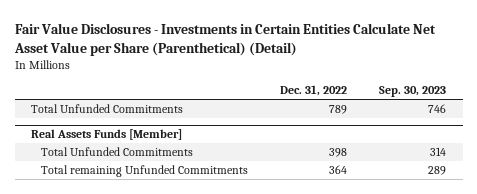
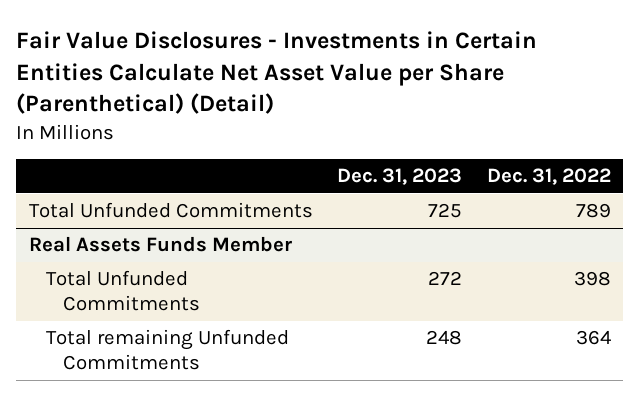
[379,86,447,98] Sep. 30, 2023 -> none
none -> [337,168,463,186] Dec. 31, 2023
[30,129,182,141] Real Assets Funds [Member] -> [28,236,292,253] Real Assets Funds Member

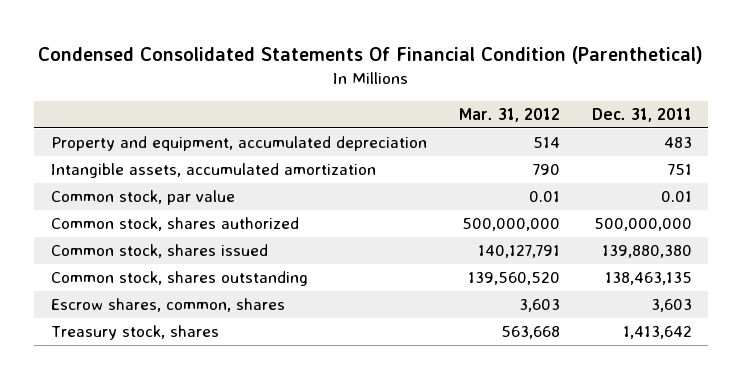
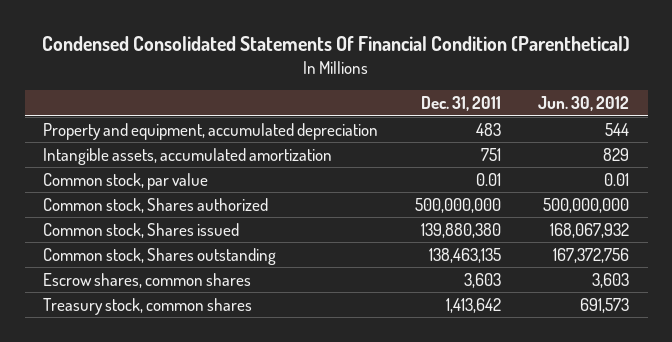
[458,108,560,123] Mar. 31, 2012 -> none
none -> [538,96,630,112] Jun. 30, 2012
[50,217,299,232] Common stock, shares authorized -> [43,197,269,213] Common stock, Shares authorized
[50,244,268,259] Common stock, shares issued -> [43,222,240,238] Common stock, Shares issued
[50,271,308,287] Common stock, shares outstanding -> [43,247,277,265] Common stock, Shares outstanding
[50,298,285,313] Escrow shares, common, shares -> [43,272,252,288] Escrow shares, common shares
[50,325,219,341] Treasury stock, shares -> [43,297,253,315] Treasury stock, common shares

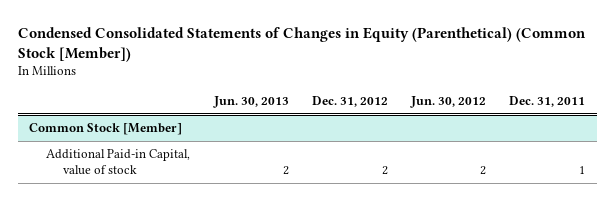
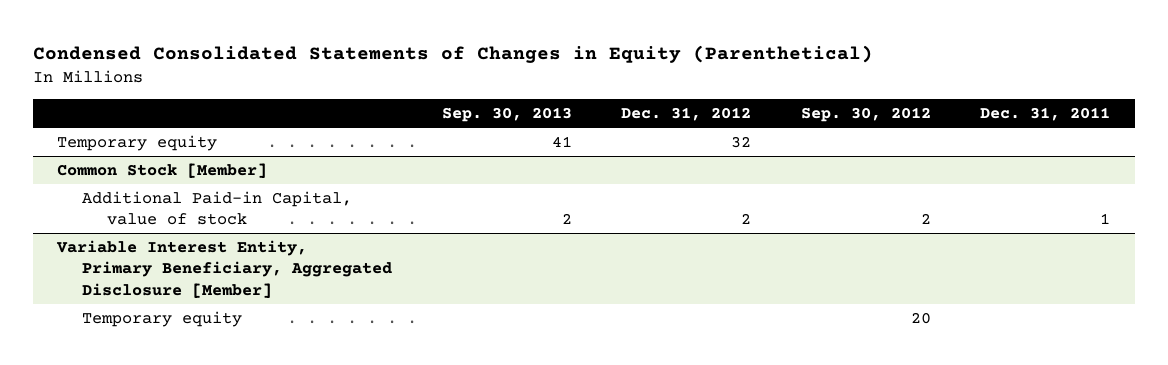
[17,26,586,62] Condensed Consolidated Statements of Changes in Equity (Parenthetical) (Common Stock [Member]) -> [32,45,873,64] Condensed Consolidated Statements of Changes in Equity (Parenthetical)
[212,96,289,109] Jun. 30, 2013 -> none
[410,96,487,109] Jun. 30, 2012 -> none
none -> [441,107,572,123] Sep. 30, 2013
none -> [800,107,931,123] Sep. 30, 2012
none -> [57,134,218,151] Temporary equity
none -> [56,239,393,298] Variable Interest Entity, Primary Beneficiary, Aggregated Disclosure [Member]
none -> [82,310,243,327] Temporary equity

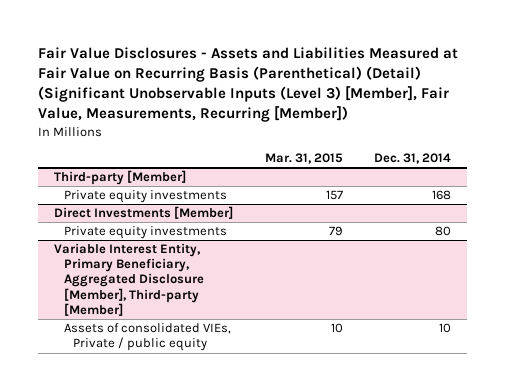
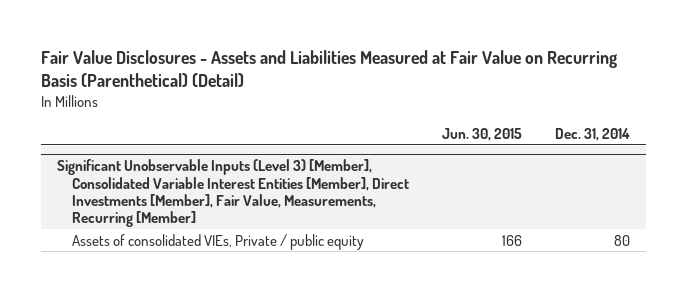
[37,47,458,123] Fair Value Disclosures - Assets and Liabilities Measured at Fair Value on Recurring Basis (Parenthetical) (Detail) (Significant Unobservable Inputs (Level 3) [Member], Fair Value, Measurements, Recurring [Member]) -> [40,49,617,88] Fair Value Disclosures - Assets and Liabilities Measured at Fair Value on Recurring Basis (Parenthetical) (Detail)
[264,153,343,165] Mar. 31, 2015 -> none
none -> [442,128,523,142] Jun. 30, 2015
[53,170,186,186] Third-party [Member] -> none
[63,190,227,204] Private equity investments -> none
[53,206,233,220] Direct Investments [Member] -> none
[63,226,227,240] Private equity investments -> none
[53,243,204,316] Variable Interest Entity, Primary Beneficiary, Aggregated Disclosure [Member], Third-party [Member] -> none
none -> [56,159,410,228] Significant Unobservable Inputs (Level 3) [Member], Consolidated Variable Interest Entities [Member], Direct Investments [Member], Fair Value, Measurements, Recurring [Member]
[439,323,452,334] 10 -> [613,234,630,246] 80

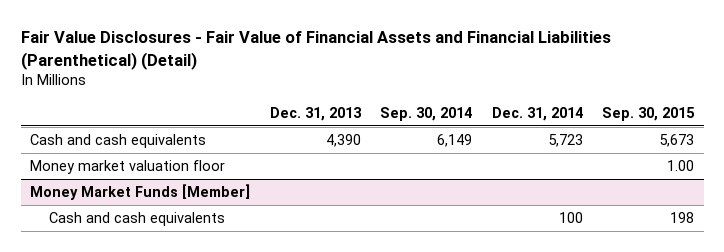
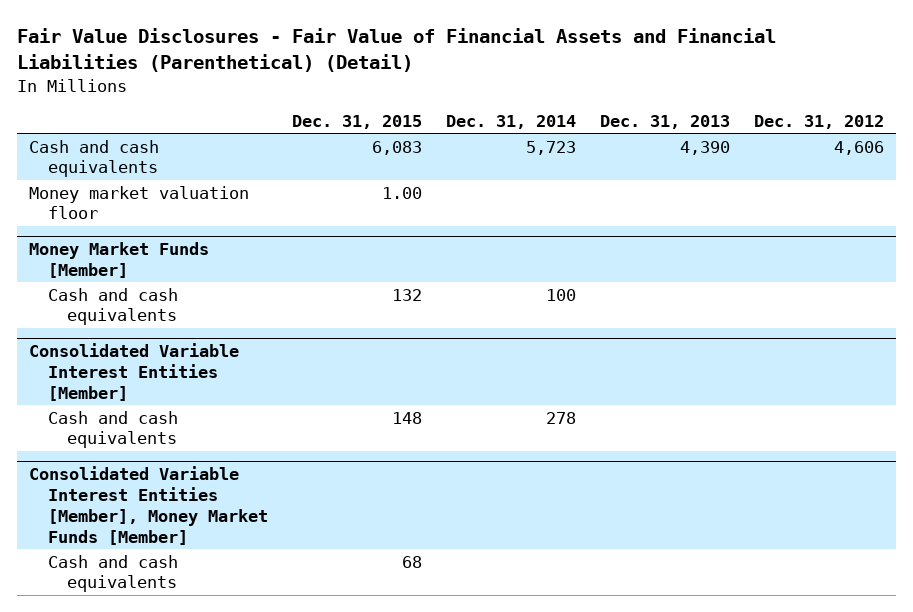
[380,106,473,121] Sep. 30, 2014 -> none
[601,106,695,121] Sep. 30, 2015 -> none
none -> [292,114,423,129] Dec. 31, 2015
none -> [754,114,885,129] Dec. 31, 2012
none -> [29,343,240,401] Consolidated Variable Interest Entities [Member]
none -> [47,410,178,449] Cash and cash equivalents
none -> [29,466,268,545] Consolidated Variable Interest Entities [Member], Money Market Funds [Member]
none -> [47,554,178,593] Cash and cash equivalents

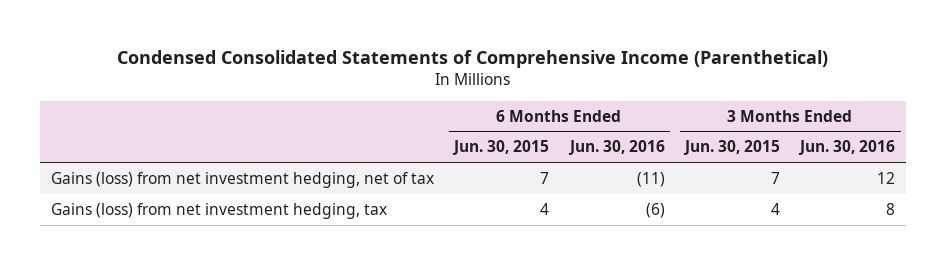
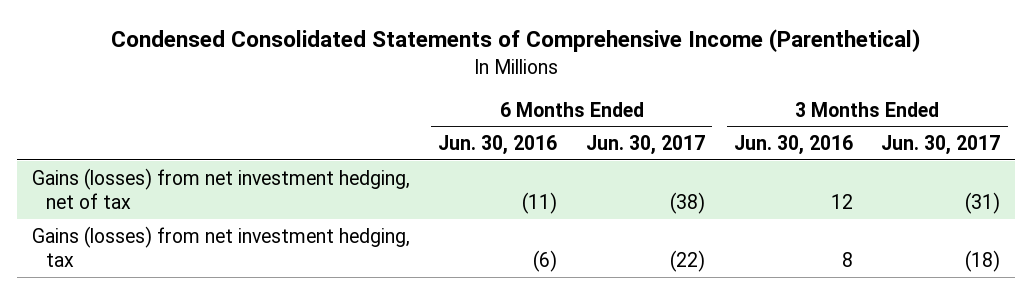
[452,140,550,156] Jun. 30, 2015 -> none
[682,140,780,156] Jun. 30, 2015 -> none
none -> [586,135,706,156] Jun. 30, 2017
none -> [881,135,1001,156] Jun. 30, 2017
[50,171,434,188] Gains (loss) from net investment hedging, net of tax -> [31,167,410,210] Gains (losses) from net investment hedging, net of tax
[50,202,387,219] Gains (loss) from net investment hedging, tax -> [31,225,410,268] Gains (losses) from net investment hedging, tax

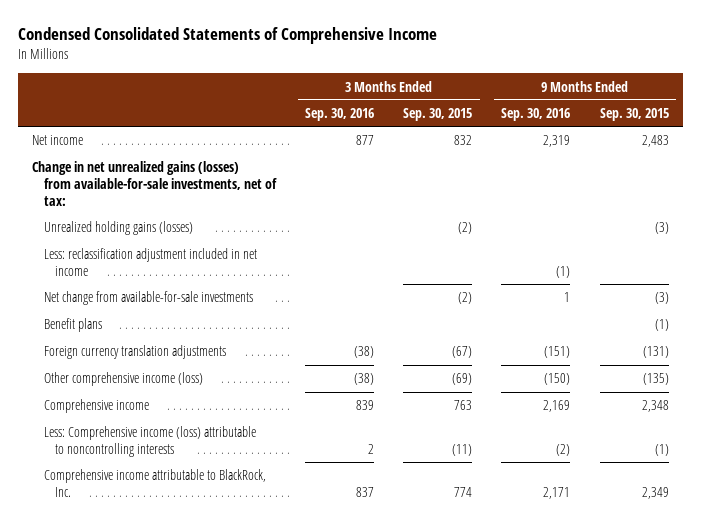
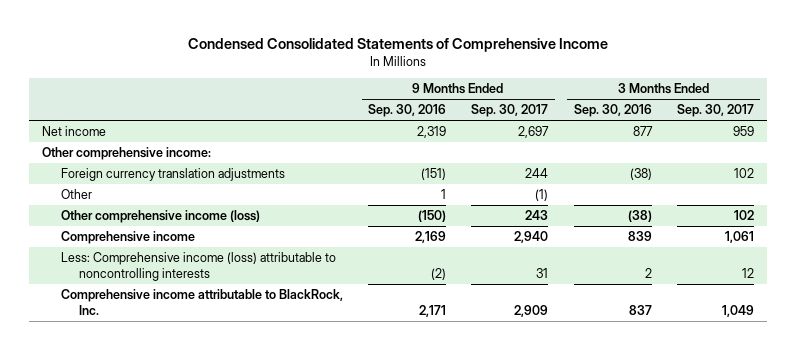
[403,108,473,122] Sep. 30, 2015 -> none
[599,108,669,122] Sep. 30, 2015 -> none
none -> [471,104,549,118] Sep. 30, 2017
none -> [677,104,755,118] Sep. 30, 2017
[32,161,277,207] Change in net unrealized gains (losses) from available-for-sale investments, net of tax: -> none
[43,221,193,236] Unrealized holding gains (losses) -> none
[43,248,257,277] Less: reclassification adjustment included in net income -> none
[43,291,253,306] Net change from available-for-sale investments -> none
[43,318,102,333] Benefit plans -> none
none -> [42,147,212,161] Other comprehensive income:
none -> [60,189,92,200] Other

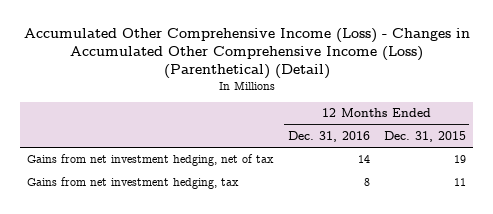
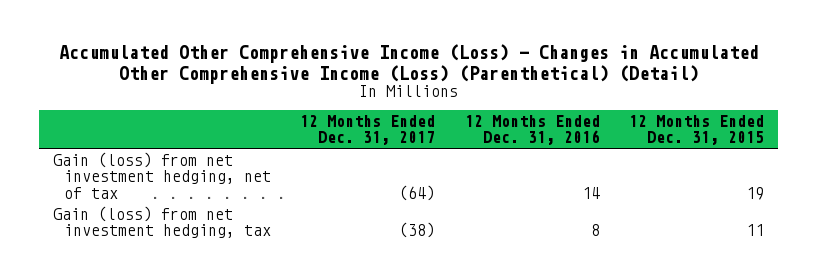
none -> [300,115,436,146] 12 Months Ended Dec. 31, 2017
[27,154,275,167] Gains from net investment hedging, net of tax -> [53,151,272,199] Gain (loss) from net investment hedging, net of tax
[27,177,240,190] Gains from net investment hedging, tax -> [53,205,272,239] Gain (loss) from net investment hedging, tax

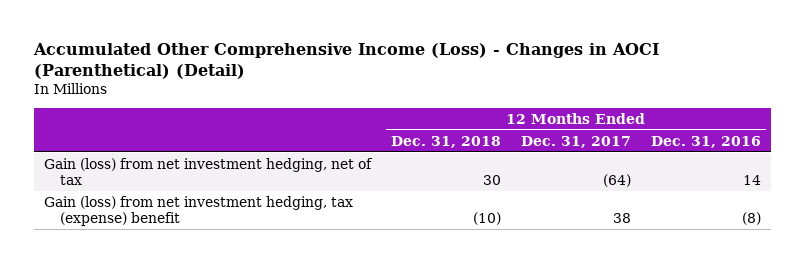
[58,44,759,84] Accumulated Other Comprehensive Income (Loss) - Changes in Accumulated Other Comprehensive Income (Loss) (Parenthetical) (Detail) -> [32,42,659,79] Accumulated Other Comprehensive Income (Loss) - Changes in AOCI (Parenthetical) (Detail)
[628,115,764,146] 12 Months Ended Dec. 31, 2015 -> none
none -> [390,135,501,148] Dec. 31, 2018
[53,205,272,239] Gain (loss) from net investment hedging, tax -> [43,195,353,227] Gain (loss) from net investment hedging, tax (expense) benefit
[399,222,436,239] (38) -> [612,213,631,224] 38
[590,224,600,237] 8 -> [741,212,761,226] (8)

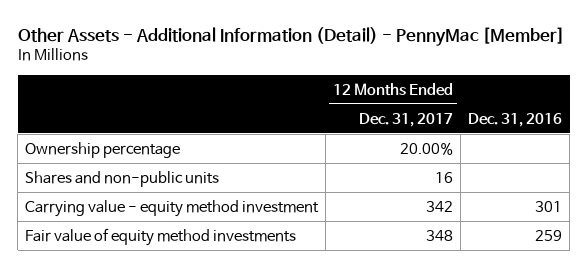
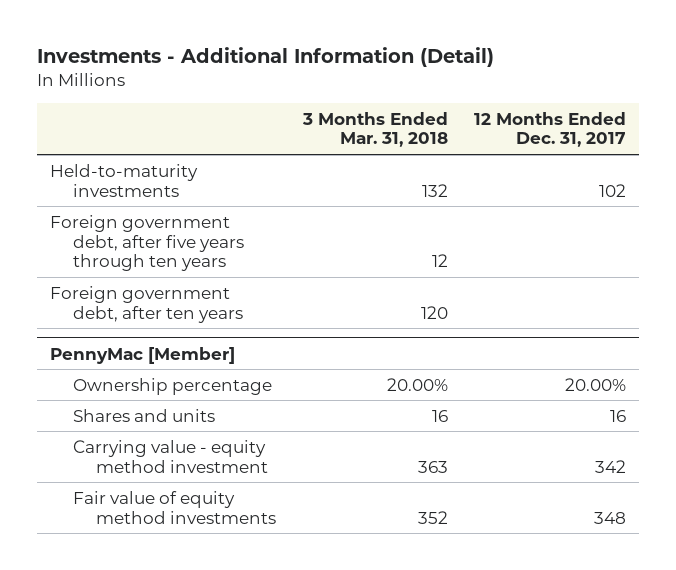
[17,26,565,46] Other Assets - Additional Information (Detail) - PennyMac [Member] -> [36,47,494,68] Investments - Additional Information (Detail)
[468,112,563,127] Dec. 31, 2016 -> none
none -> [301,111,448,148] 3 Months Ended Mar. 31, 2018
none -> [50,163,199,197] Held-to-maturity investments
none -> [50,214,245,272] Foreign government debt, after five years through ten years
none -> [50,285,244,323] Foreign government debt, after ten years
none -> [50,346,236,364] PennyMac [Member]
[25,170,220,187] Shares and non-public units -> [73,408,216,422] Shares and units

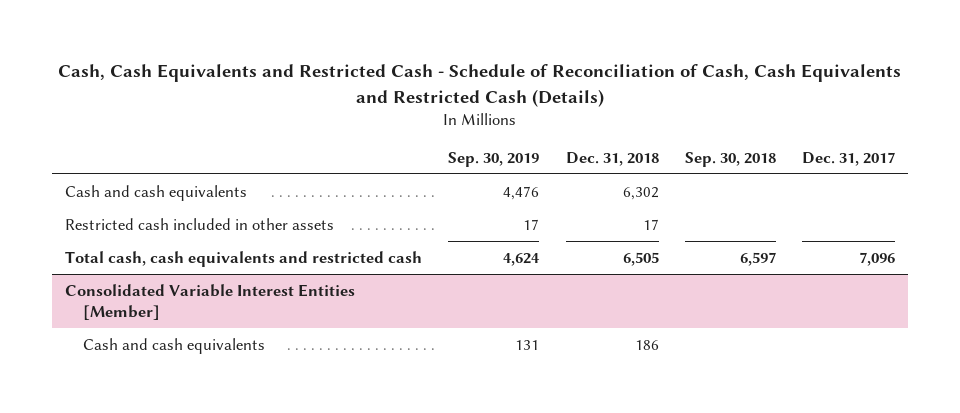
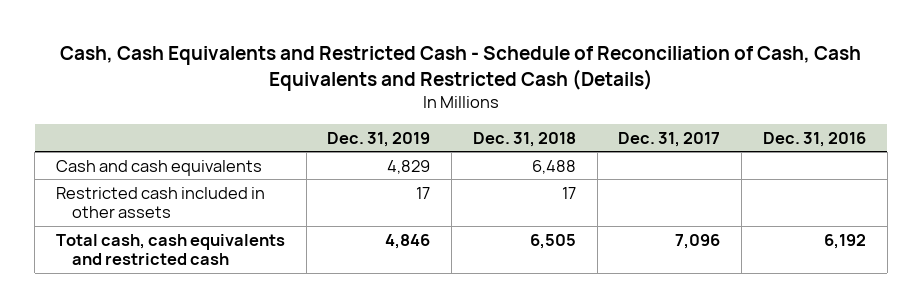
[448,151,540,167] Sep. 30, 2019 -> none
[684,151,776,167] Sep. 30, 2018 -> none
none -> [327,131,431,147] Dec. 31, 2019
none -> [762,131,866,147] Dec. 31, 2016
[622,186,659,200] 6,302 -> [531,159,576,174] 6,488
[65,283,356,320] Consolidated Variable Interest Entities [Member] -> none
[82,337,265,354] Cash and cash equivalents -> none

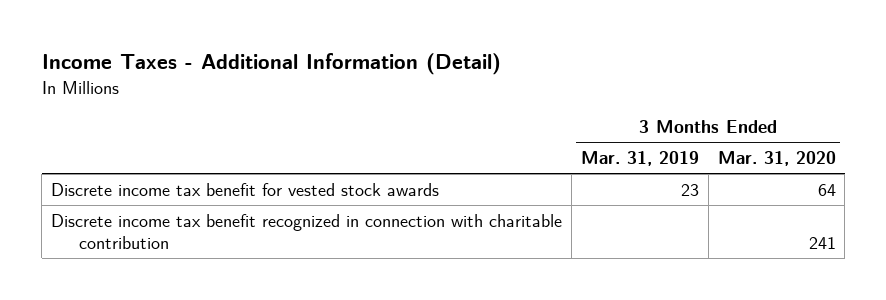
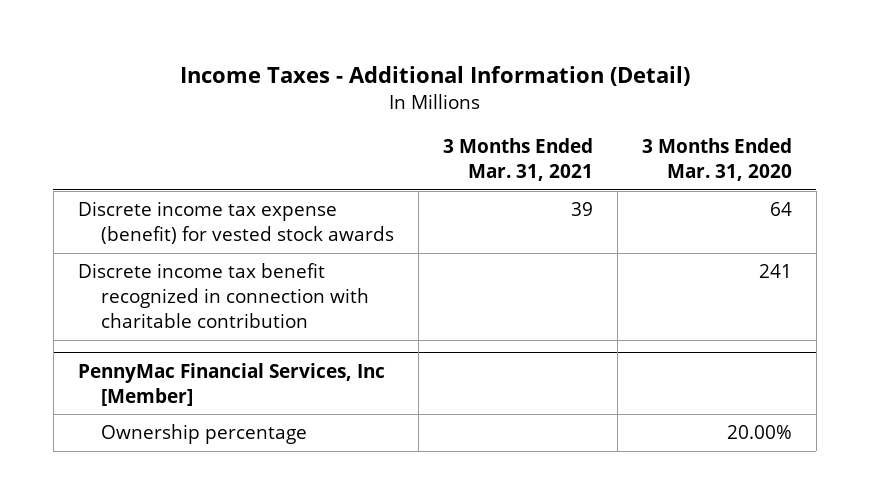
[580,151,699,167] Mar. 31, 2019 -> none
none -> [442,138,593,182] 3 Months Ended Mar. 31, 2021
[50,182,439,196] Discrete income tax benefit for vested stock awards -> [77,201,394,245] Discrete income tax expense (benefit) for vested stock awards
none -> [77,362,385,406] PennyMac Financial Services, Inc [Member]
none -> [100,424,307,445] Ownership percentage

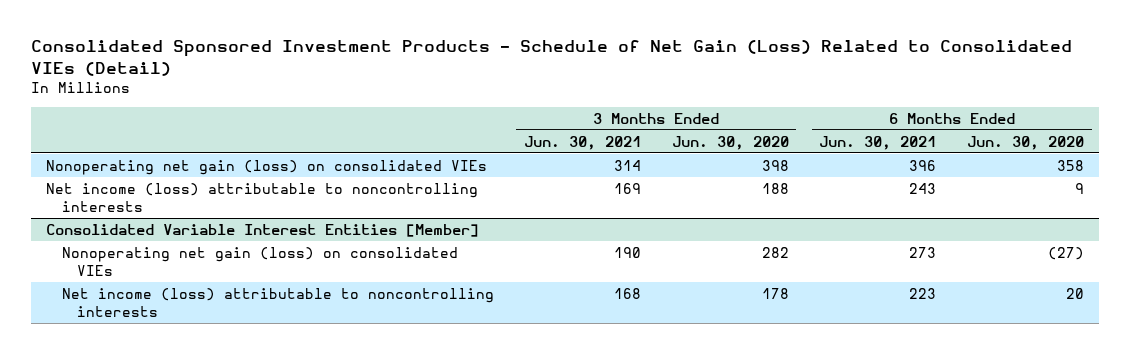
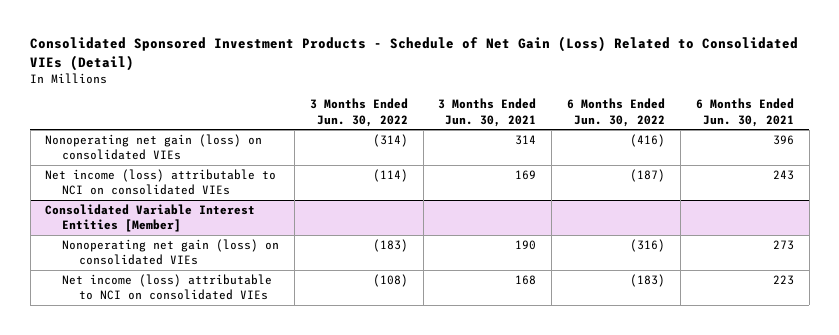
[671,135,789,150] Jun. 30, 2020 -> none
[966,135,1084,150] Jun. 30, 2020 -> none
none -> [309,98,408,127] 3 Months Ended Jun. 30, 2022
none -> [567,98,666,127] 6 Months Ended Jun. 30, 2022
[45,182,478,212] Net income (loss) attributable to noncontrolling interests -> [45,168,277,196] Net income (loss) attributable to NCI on consolidated VIEs
[61,287,494,317] Net income (loss) attributable to noncontrolling interests -> [62,273,273,301] Net income (loss) attributable to NCI on consolidated VIEs

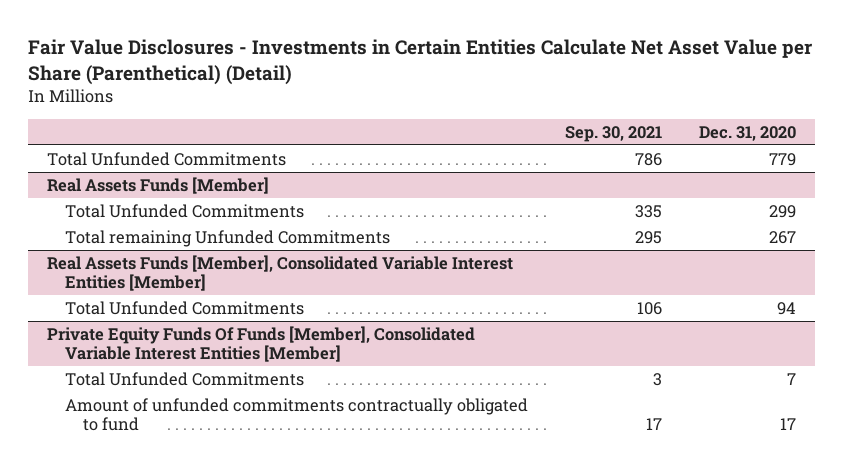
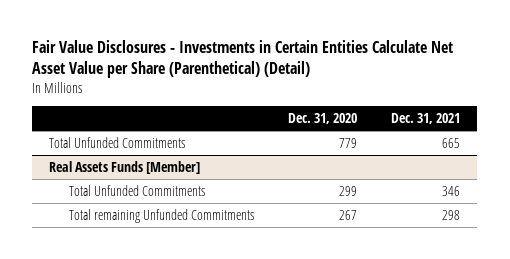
[565,125,663,142] Sep. 30, 2021 -> none
none -> [391,112,461,124] Dec. 31, 2021
[46,254,513,292] Real Assets Funds [Member], Consolidated Variable Interest Entities [Member] -> none
[64,300,304,315] Total Unfunded Commitments -> none
[46,325,475,363] Private Equity Funds Of Funds [Member], Consolidated Variable Interest Entities [Member] -> none
[64,371,304,386] Total Unfunded Commitments -> none
[64,397,528,432] Amount of unfunded commitments contractually obligated to fund -> none

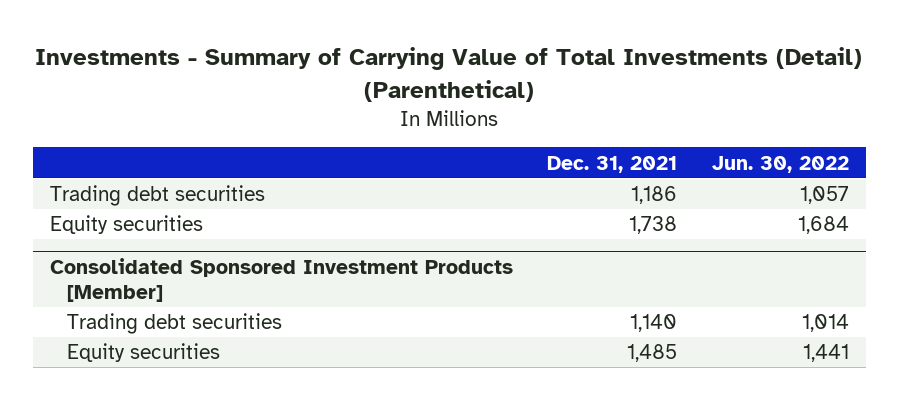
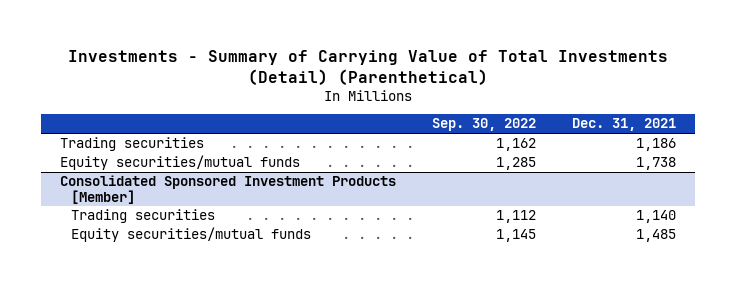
[711,155,849,173] Jun. 30, 2022 -> none
none -> [432,118,537,132] Sep. 30, 2022
[50,185,266,207] Trading debt securities -> [59,137,204,152] Trading securities
[50,215,204,235] Equity securities -> [59,155,300,171] Equity securities/mutual funds
[67,313,283,335] Trading debt securities -> [71,209,216,224] Trading securities
[67,343,221,363] Equity securities -> [71,227,312,243] Equity securities/mutual funds

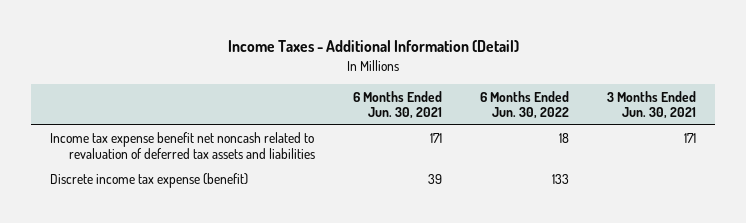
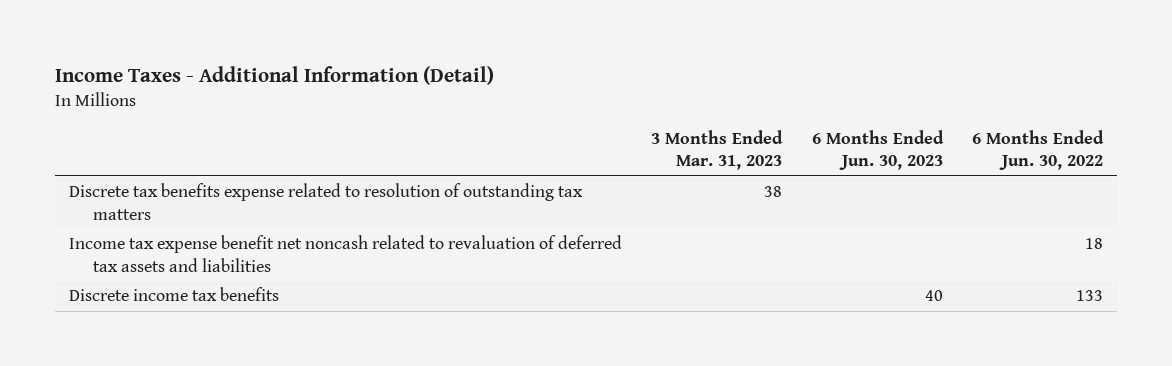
[353,90,443,120] 6 Months Ended Jun. 30, 2021 -> none
[606,90,696,120] 3 Months Ended Jun. 30, 2021 -> none
none -> [651,130,784,171] 3 Months Ended Mar. 31, 2023
none -> [811,130,944,171] 6 Months Ended Jun. 30, 2023
none -> [69,183,584,220] Discrete tax benefits expense related to resolution of outstanding tax matters
[49,173,248,189] Discrete income tax expense (benefit) -> [69,287,280,302] Discrete income tax benefits

